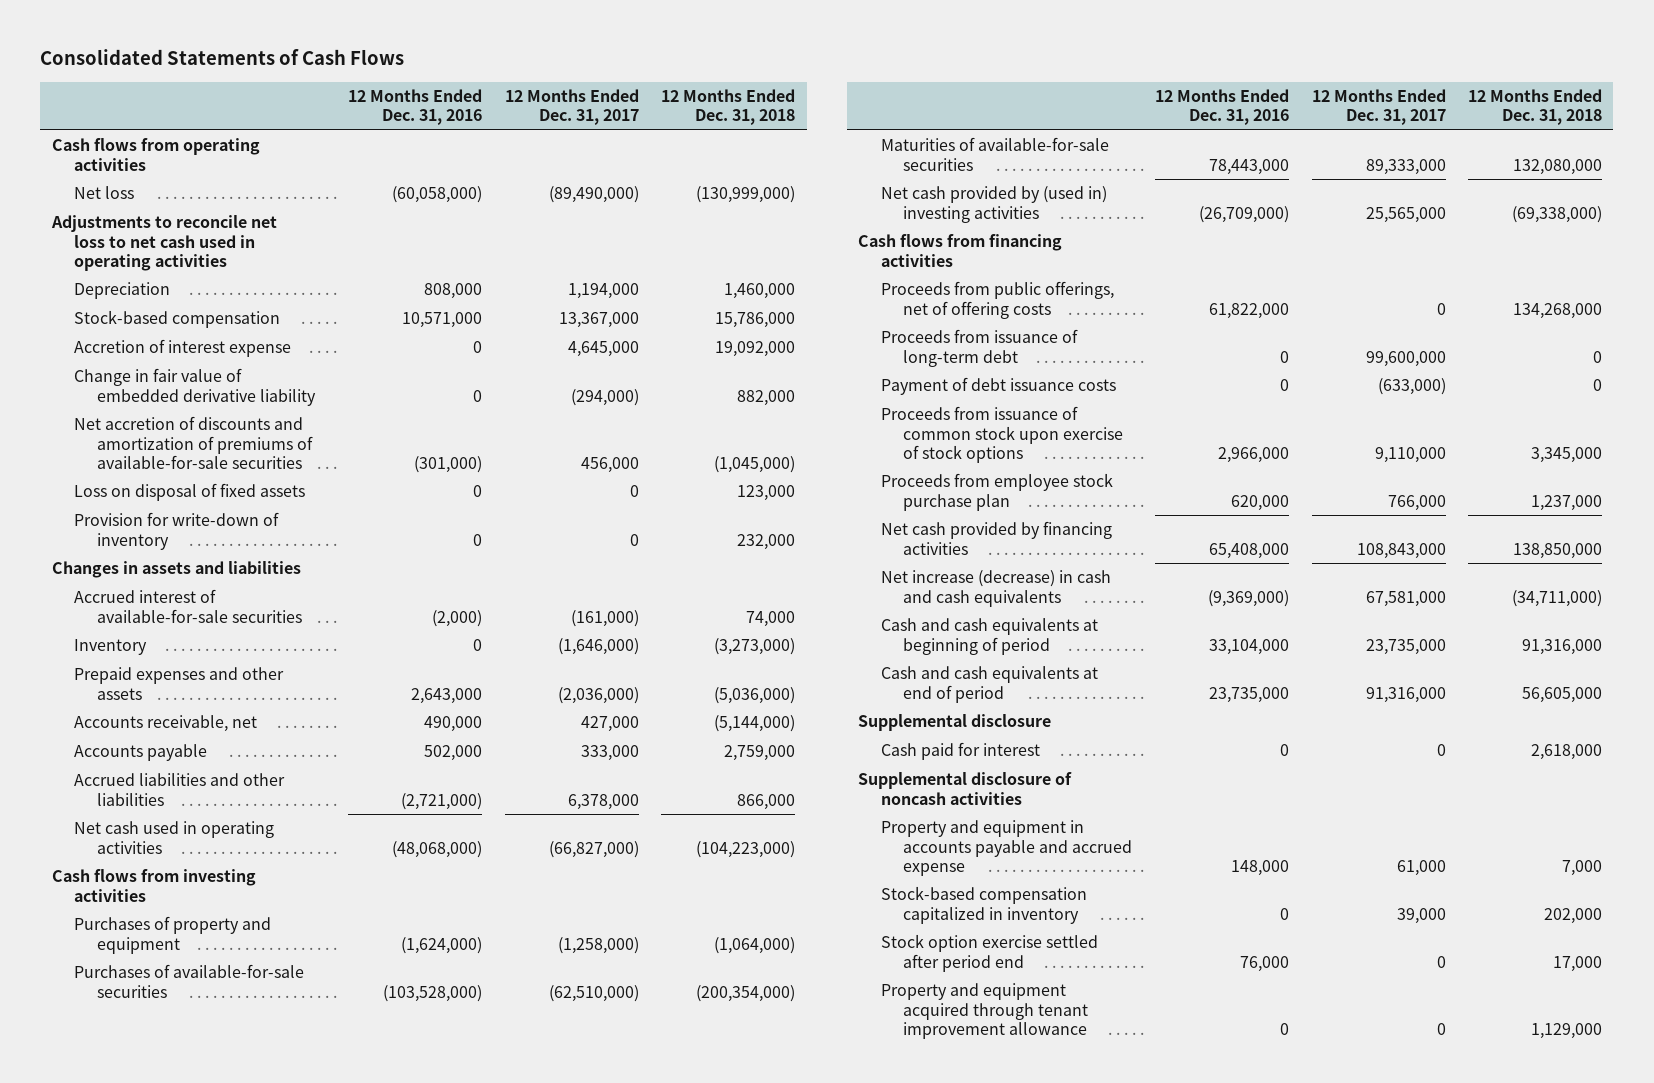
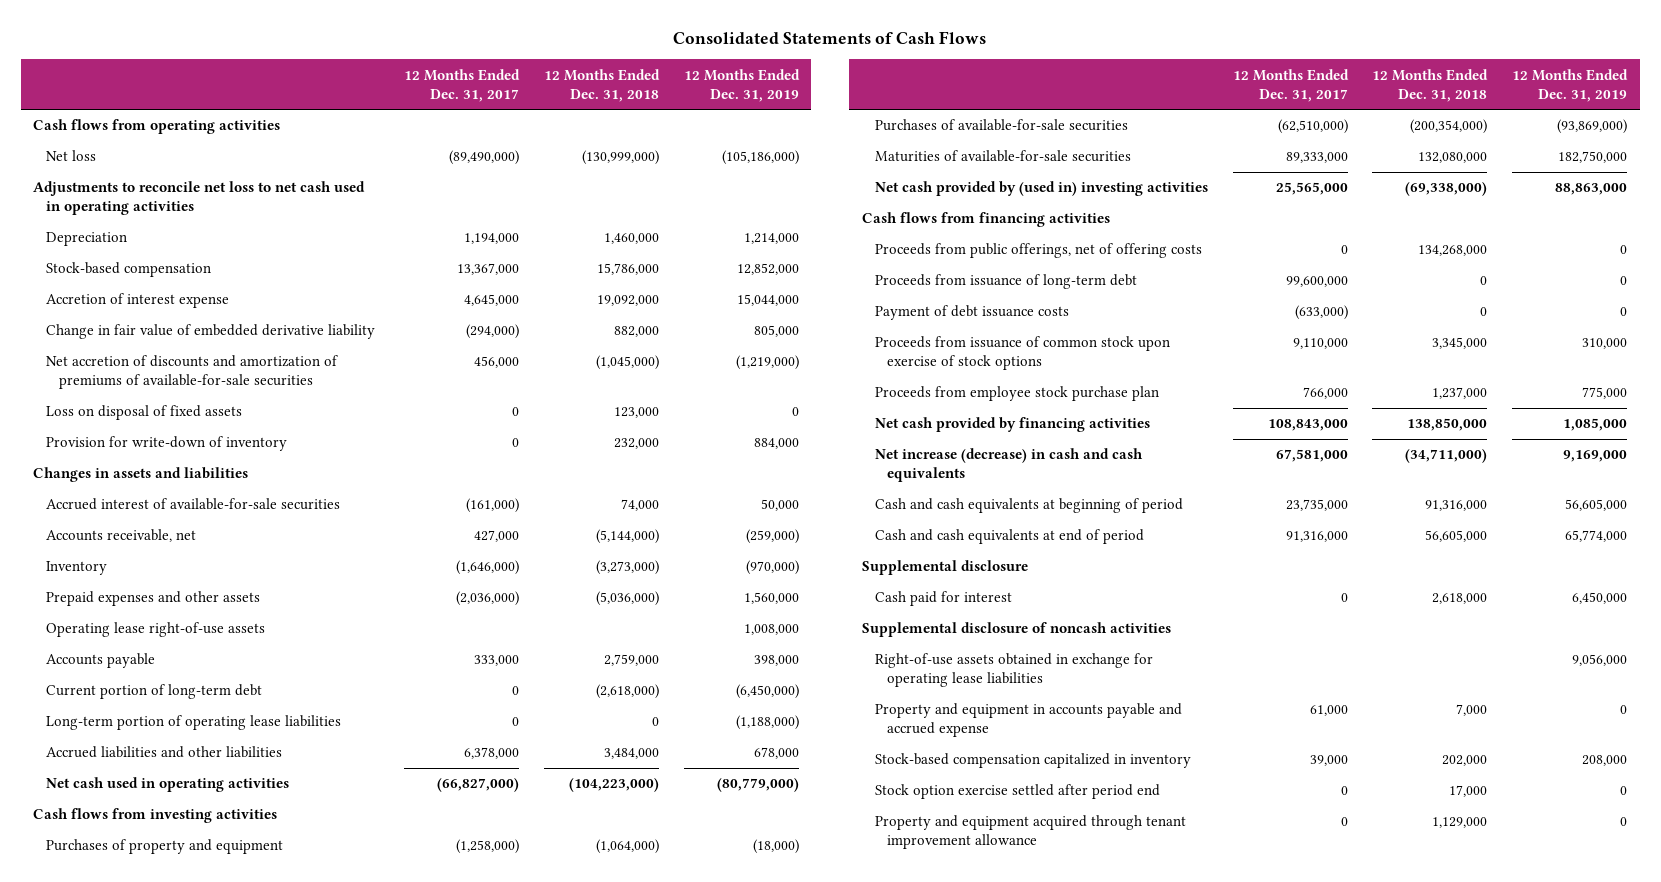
[348,88,483,126] 12 Months Ended Dec. 31, 2016 -> none
none -> [683,68,800,102] 12 Months Ended Dec. 31, 2019
[74,715,258,733] Accounts receivable, net -> [45,529,196,543] Accounts receivable, net
none -> [45,622,265,638] Operating lease right-of-use assets
none -> [45,684,262,700] Current portion of long-term debt
none -> [45,715,341,731] Long-term portion of operating lease liabilities
[737,793,796,810] 866,000 -> [603,748,659,760] 3,484,000
none -> [874,653,1153,688] Right-of-use assets obtained in exchange for operating lease liabilities

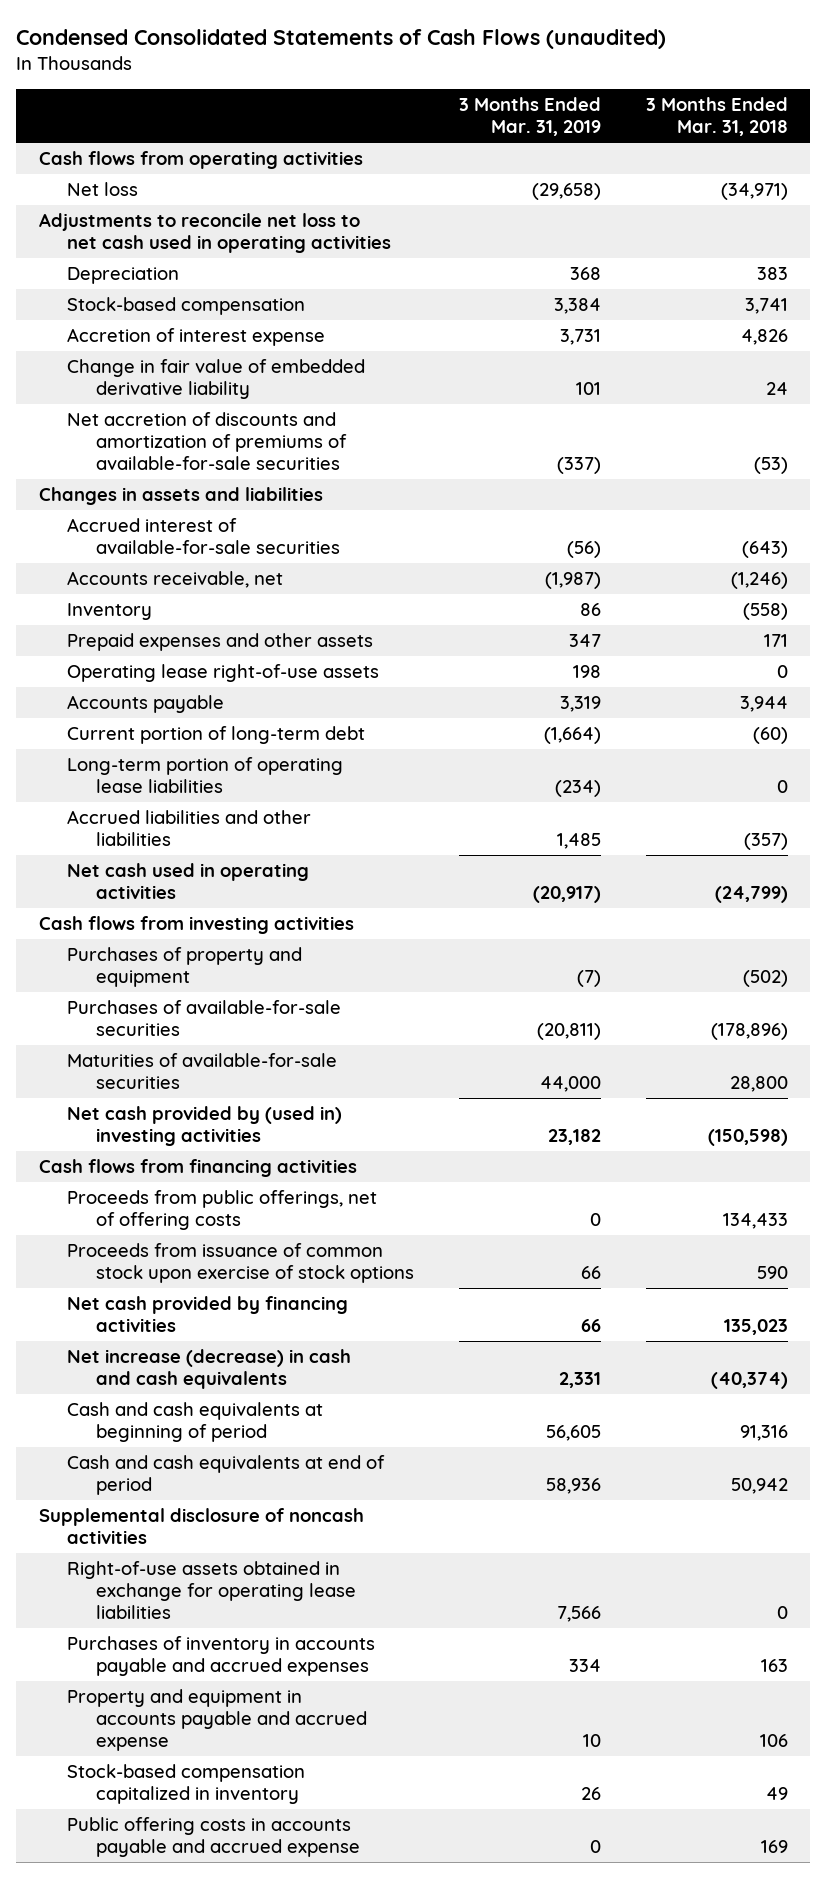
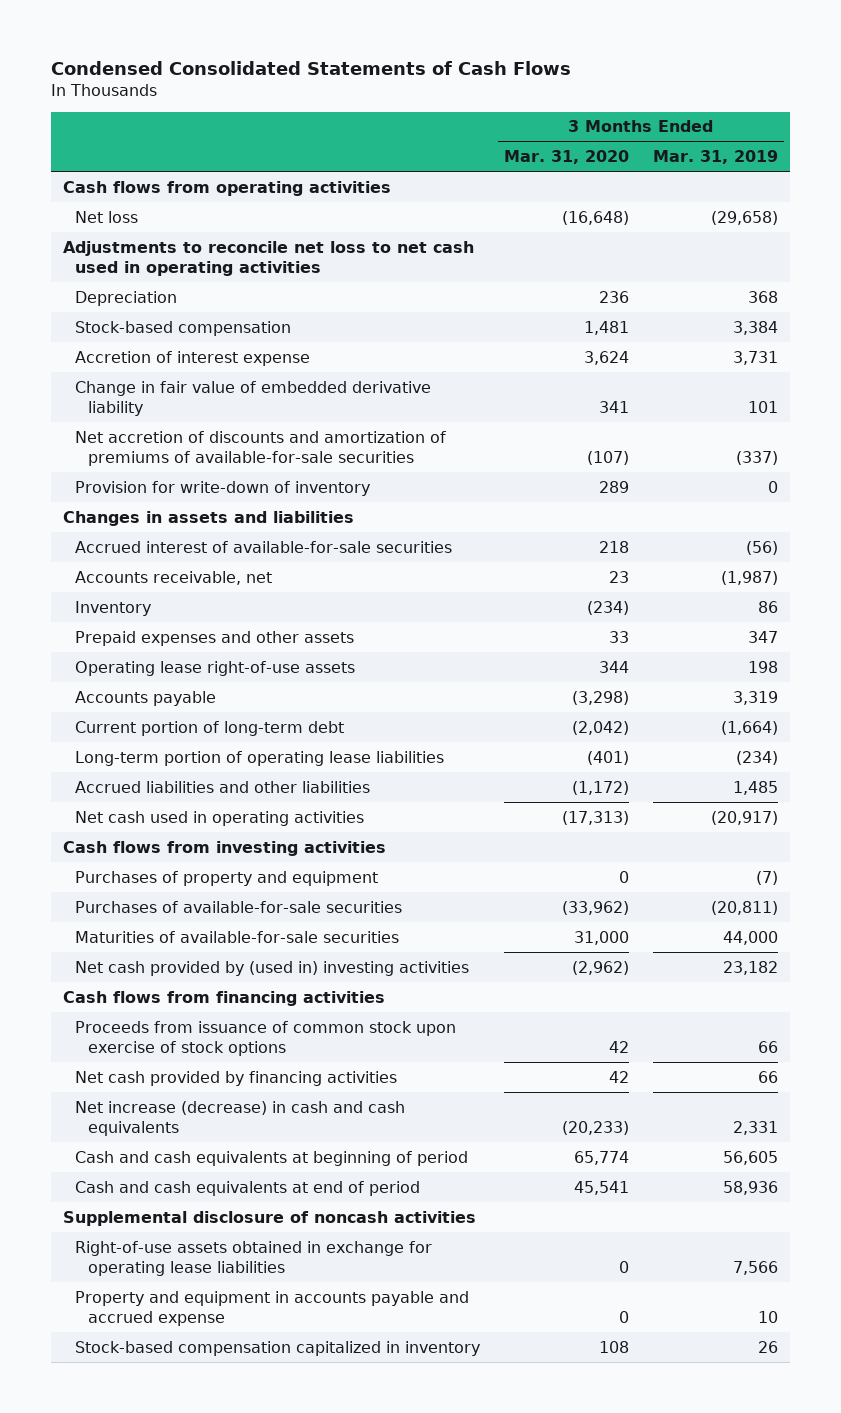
[16,29,667,50] Condensed Consolidated Statements of Cash Flows (unaudited) -> [50,61,571,76] Condensed Consolidated Statements of Cash Flows
[645,97,788,137] 3 Months Ended Mar. 31, 2018 -> none
none -> [504,150,630,165] Mar. 31, 2020
none -> [75,480,371,496] Provision for write-down of inventory
[67,1190,378,1231] Proceeds from public offerings, net of offering costs -> none
[67,1636,376,1677] Purchases of inventory in accounts payable and accrued expenses -> none
[67,1817,360,1858] Public offering costs in accounts payable and accrued expense -> none

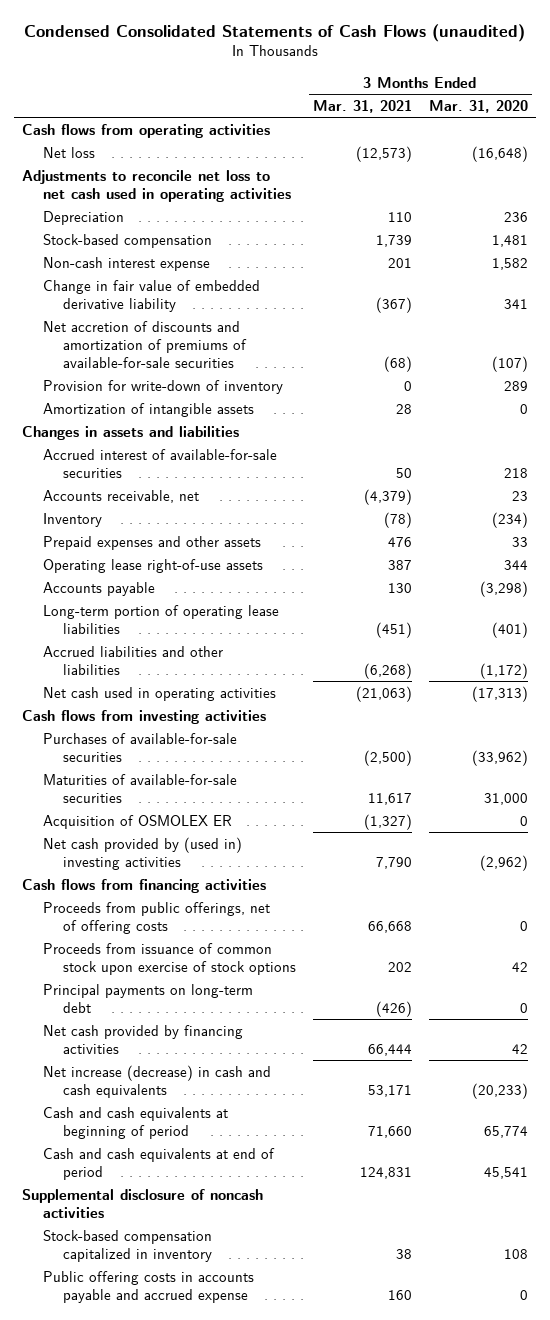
[50,61,571,76] Condensed Consolidated Statements of Cash Flows -> [24,23,526,42] Condensed Consolidated Statements of Cash Flows (unaudited)
[653,150,779,165] Mar. 31, 2019 -> none
none -> [312,99,412,113] Mar. 31, 2021
[75,350,311,366] Accretion of interest expense -> [42,256,210,271] Non-cash interest expense
[584,350,630,365] 3,624 -> [491,257,528,270] 1,582
none -> [42,402,254,417] Amortization of intangible assets
[75,720,345,736] Current portion of long-term debt -> none
[75,870,379,886] Purchases of property and equipment -> none
none -> [42,814,232,829] Acquisition of OSMOLEX ER
none -> [42,901,270,934] Proceeds from public offerings, net of offering costs
none -> [42,983,253,1013] Principal payments on long-term debt
[75,1240,433,1276] Right-of-use assets obtained in exchange for operating lease liabilities -> none
[75,1290,470,1326] Property and equipment in accounts payable and accrued expense -> none
none -> [42,1270,254,1303] Public offering costs in accounts payable and accrued expense

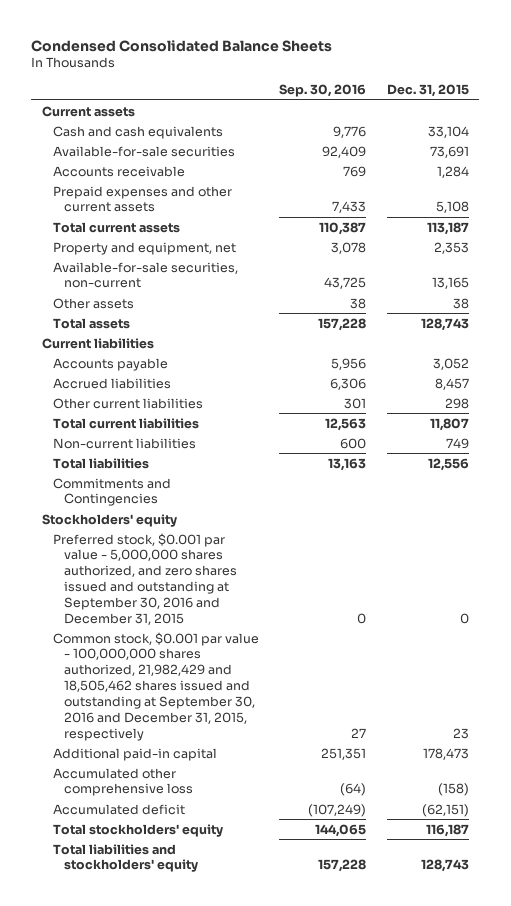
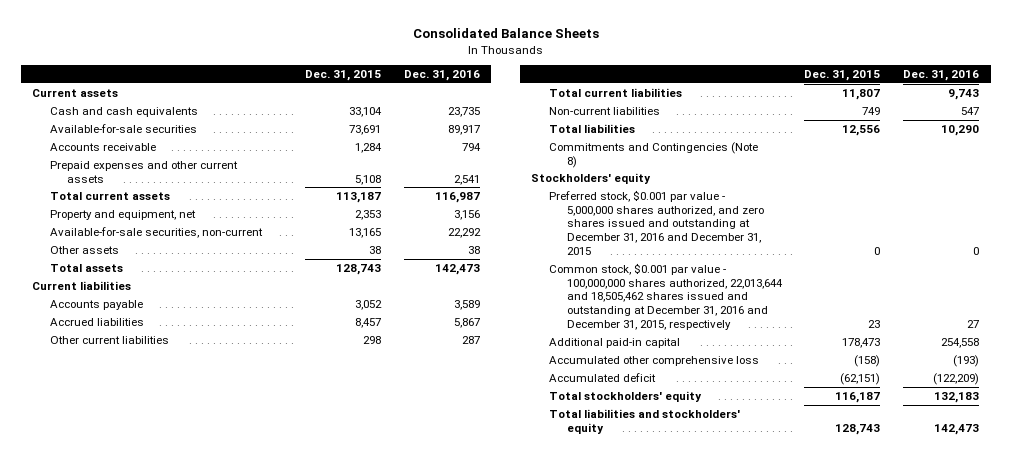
[31,39,333,52] Condensed Consolidated Balance Sheets -> [412,28,599,39] Consolidated Balance Sheets
[279,83,367,97] Sep. 30, 2016 -> none
none -> [403,70,480,82] Dec. 31, 2016
[52,477,171,507] Commitments and Contingencies -> [549,141,759,168] Commitments and Contingencies (Note 8)
[52,532,238,625] Preferred stock, $0.001 par value - 5,000,000 shares authorized, and zero shares issued and outstanding at September 30, 2016 and December 31, 2015 -> [549,189,764,256] Preferred stock, $0.001 par value - 5,000,000 shares authorized, and zero shares issued and outstanding at December 31, 2016 and December 31, 2015
[52,631,259,741] Common stock, $0.001 par value - 100,000,000 shares authorized, 21,982,429 and 18,505,462 shares issued and outstanding at September 30, 2016 and December 31, 2015, respectively -> [549,262,783,331] Common stock, $0.001 par value - 100,000,000 shares authorized, 22,013,644 and 18,505,462 shares issued and outstanding at December 31, 2016 and December 31, 2015, respectively

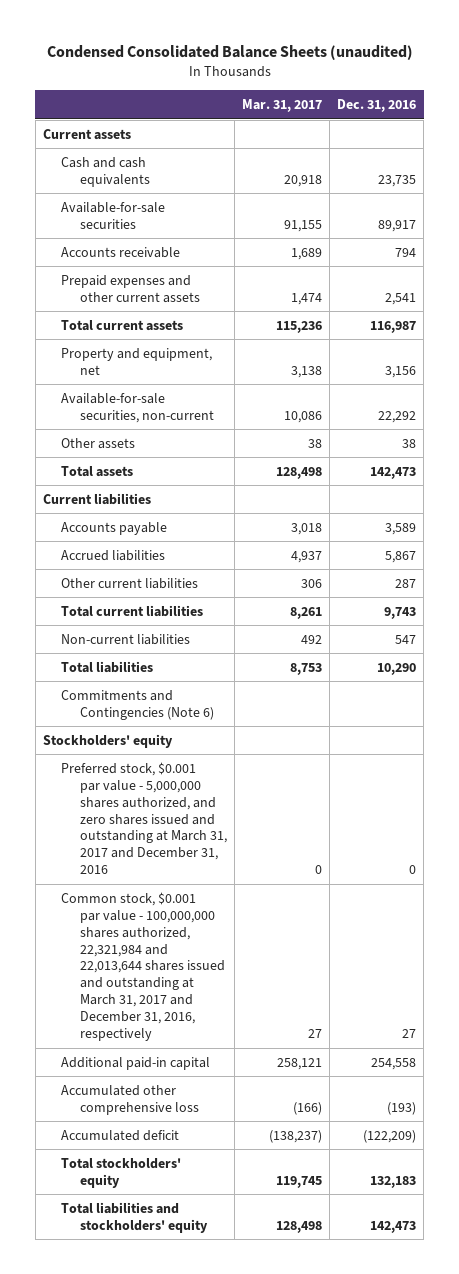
[412,28,599,39] Consolidated Balance Sheets -> [46,45,413,61] Condensed Consolidated Balance Sheets (unaudited)
[305,70,382,82] Dec. 31, 2015 -> none
none -> [241,99,322,113] Mar. 31, 2017
[549,141,759,168] Commitments and Contingencies (Note 8) -> [61,689,214,720] Commitments and Contingencies (Note 6)
[549,189,764,256] Preferred stock, $0.001 par value - 5,000,000 shares authorized, and zero shares issued and outstanding at December 31, 2016 and December 31, 2015 -> [61,761,227,875] Preferred stock, $0.001 par value - 5,000,000 shares authorized, and zero shares issued and outstanding at March 31, 2017 and December 31, 2016
[549,262,783,331] Common stock, $0.001 par value - 100,000,000 shares authorized, 22,013,644 and 18,505,462 shares issued and outstanding at December 31, 2016 and December 31, 2015, respectively -> [61,891,225,1042] Common stock, $0.001 par value - 100,000,000 shares authorized, 22,321,984 and 22,013,644 shares issued and outstanding at March 31, 2017 and December 31, 2016, respectively

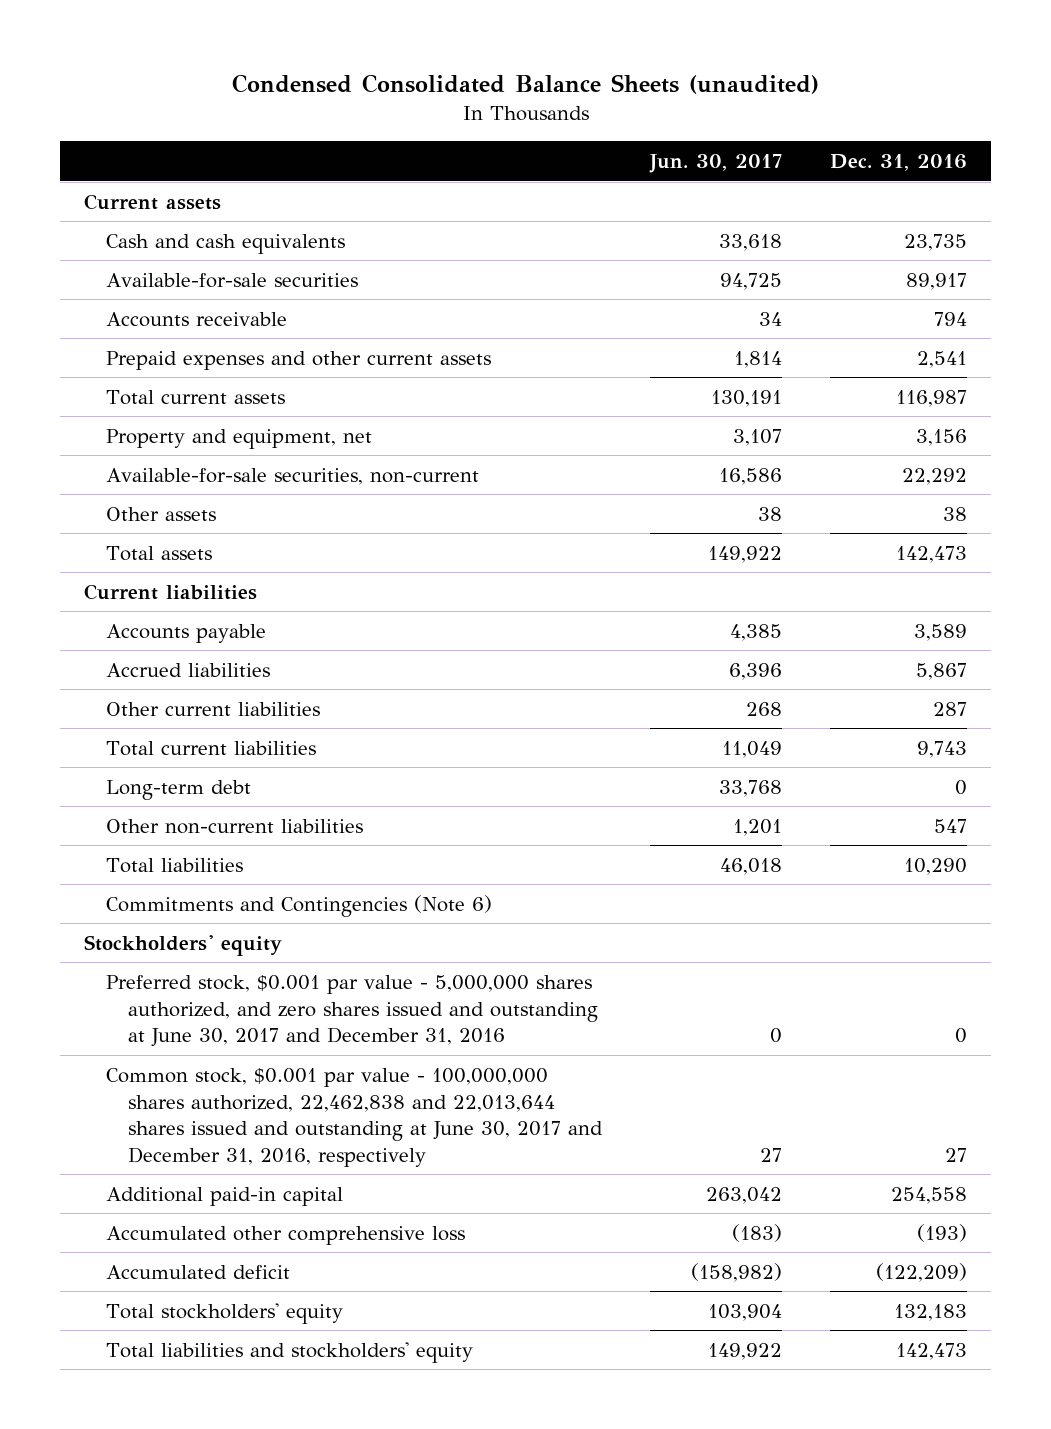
[241,99,322,113] Mar. 31, 2017 -> none
none -> [649,154,783,174] Jun. 30, 2017
none -> [106,779,252,800] Long-term debt
[61,633,191,645] Non-current liabilities -> [106,818,364,834] Other non-current liabilities
[61,761,227,875] Preferred stock, $0.001 par value - 5,000,000 shares authorized, and zero shares issued and outstanding at March 31, 2017 and December 31, 2016 -> [106,974,598,1048] Preferred stock, $0.001 par value - 5,000,000 shares authorized, and zero shares issued and outstanding at June 30, 2017 and December 31, 2016
[61,891,225,1042] Common stock, $0.001 par value - 100,000,000 shares authorized, 22,321,984 and 22,013,644 shares issued and outstanding at March 31, 2017 and December 31, 2016, respectively -> [106,1067,603,1167] Common stock, $0.001 par value - 100,000,000 shares authorized, 22,462,838 and 22,013,644 shares issued and outstanding at June 30, 2017 and December 31, 2016, respectively

